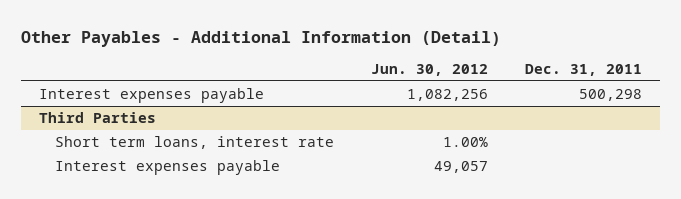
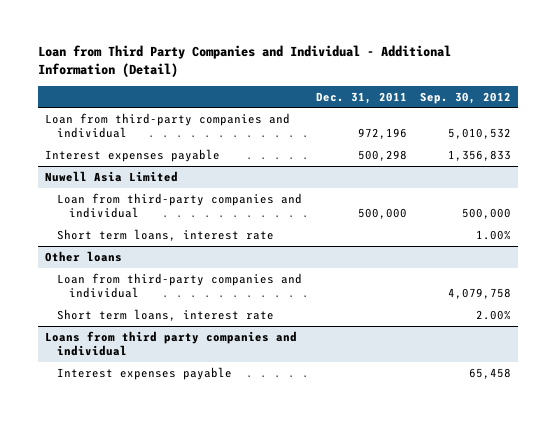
[20,30,501,47] Other Payables - Additional Information (Detail) -> [38,45,452,78] Loan from Third Party Companies and Individual - Additional Information (Detail)
[370,64,488,77] Jun. 30, 2012 -> none
none -> [420,91,512,104] Sep. 30, 2012
none -> [45,113,291,139] Loan from third-party companies and individual
[39,111,157,123] Third Parties -> none
[54,135,334,149] Short term loans, interest rate -> none
[54,159,280,175] Interest expenses payable -> none
none -> [45,171,179,183] Nuwell Asia Limited
none -> [56,193,302,219] Loan from third-party companies and individual
none -> [56,229,274,242] Short term loans, interest rate
none -> [45,251,123,263] Other loans
none -> [56,273,302,299] Loan from third-party companies and individual
none -> [56,309,274,322] Short term loans, interest rate
none -> [45,331,298,357] Loans from third party companies and individual
none -> [56,367,232,381] Interest expenses payable

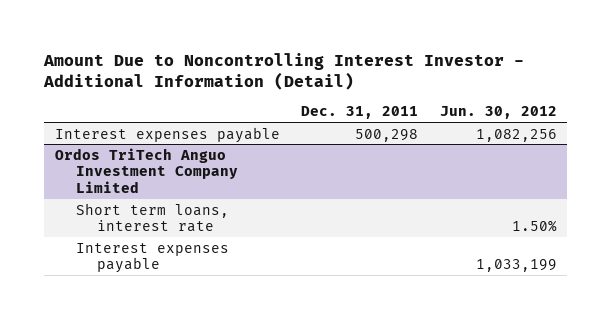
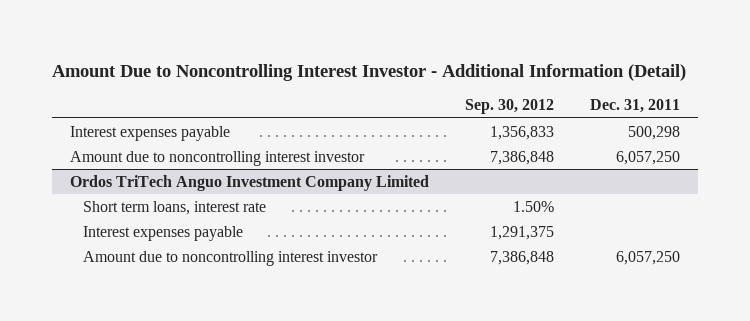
[439,106,557,120] Jun. 30, 2012 -> none
none -> [464,99,554,115] Sep. 30, 2012
none -> [70,150,366,166] Amount due to noncontrolling interest investor
none -> [83,250,379,266] Amount due to noncontrolling interest investor

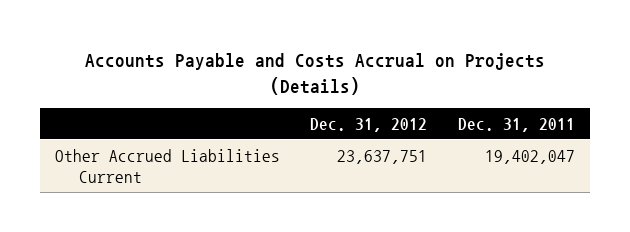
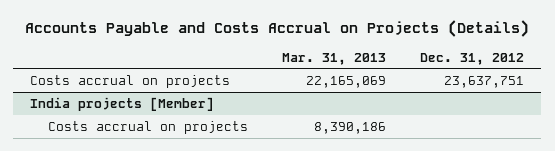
[457,117,575,132] Dec. 31, 2011 -> none
none -> [282,52,387,65] Mar. 31, 2013
[55,148,281,183] Other Accrued Liabilities Current -> [30,74,231,88] Costs accrual on projects
none -> [30,96,215,111] India projects [Member]
none -> [48,120,249,134] Costs accrual on projects

